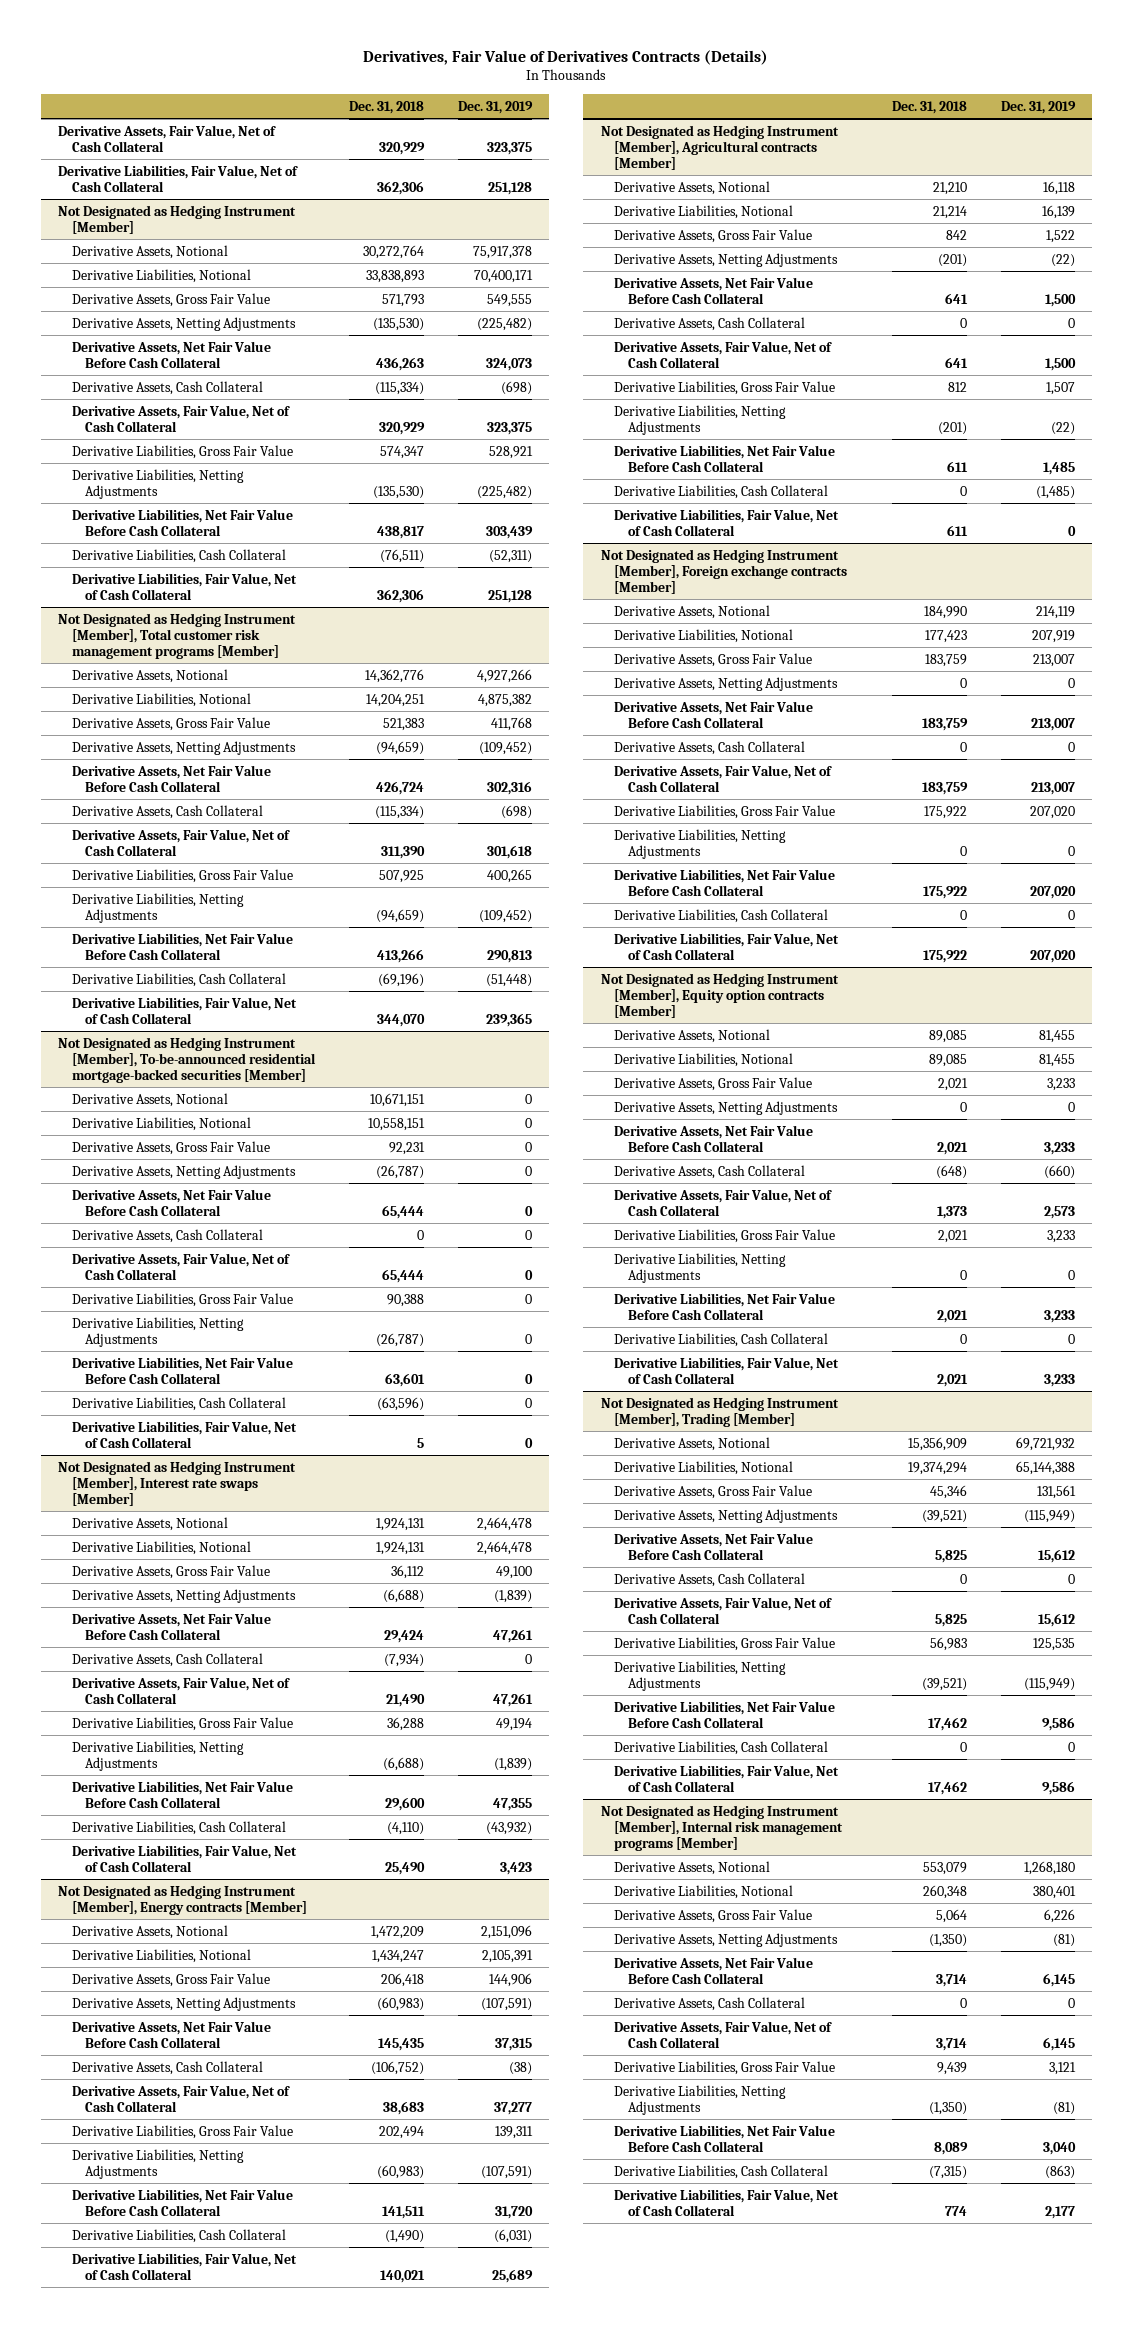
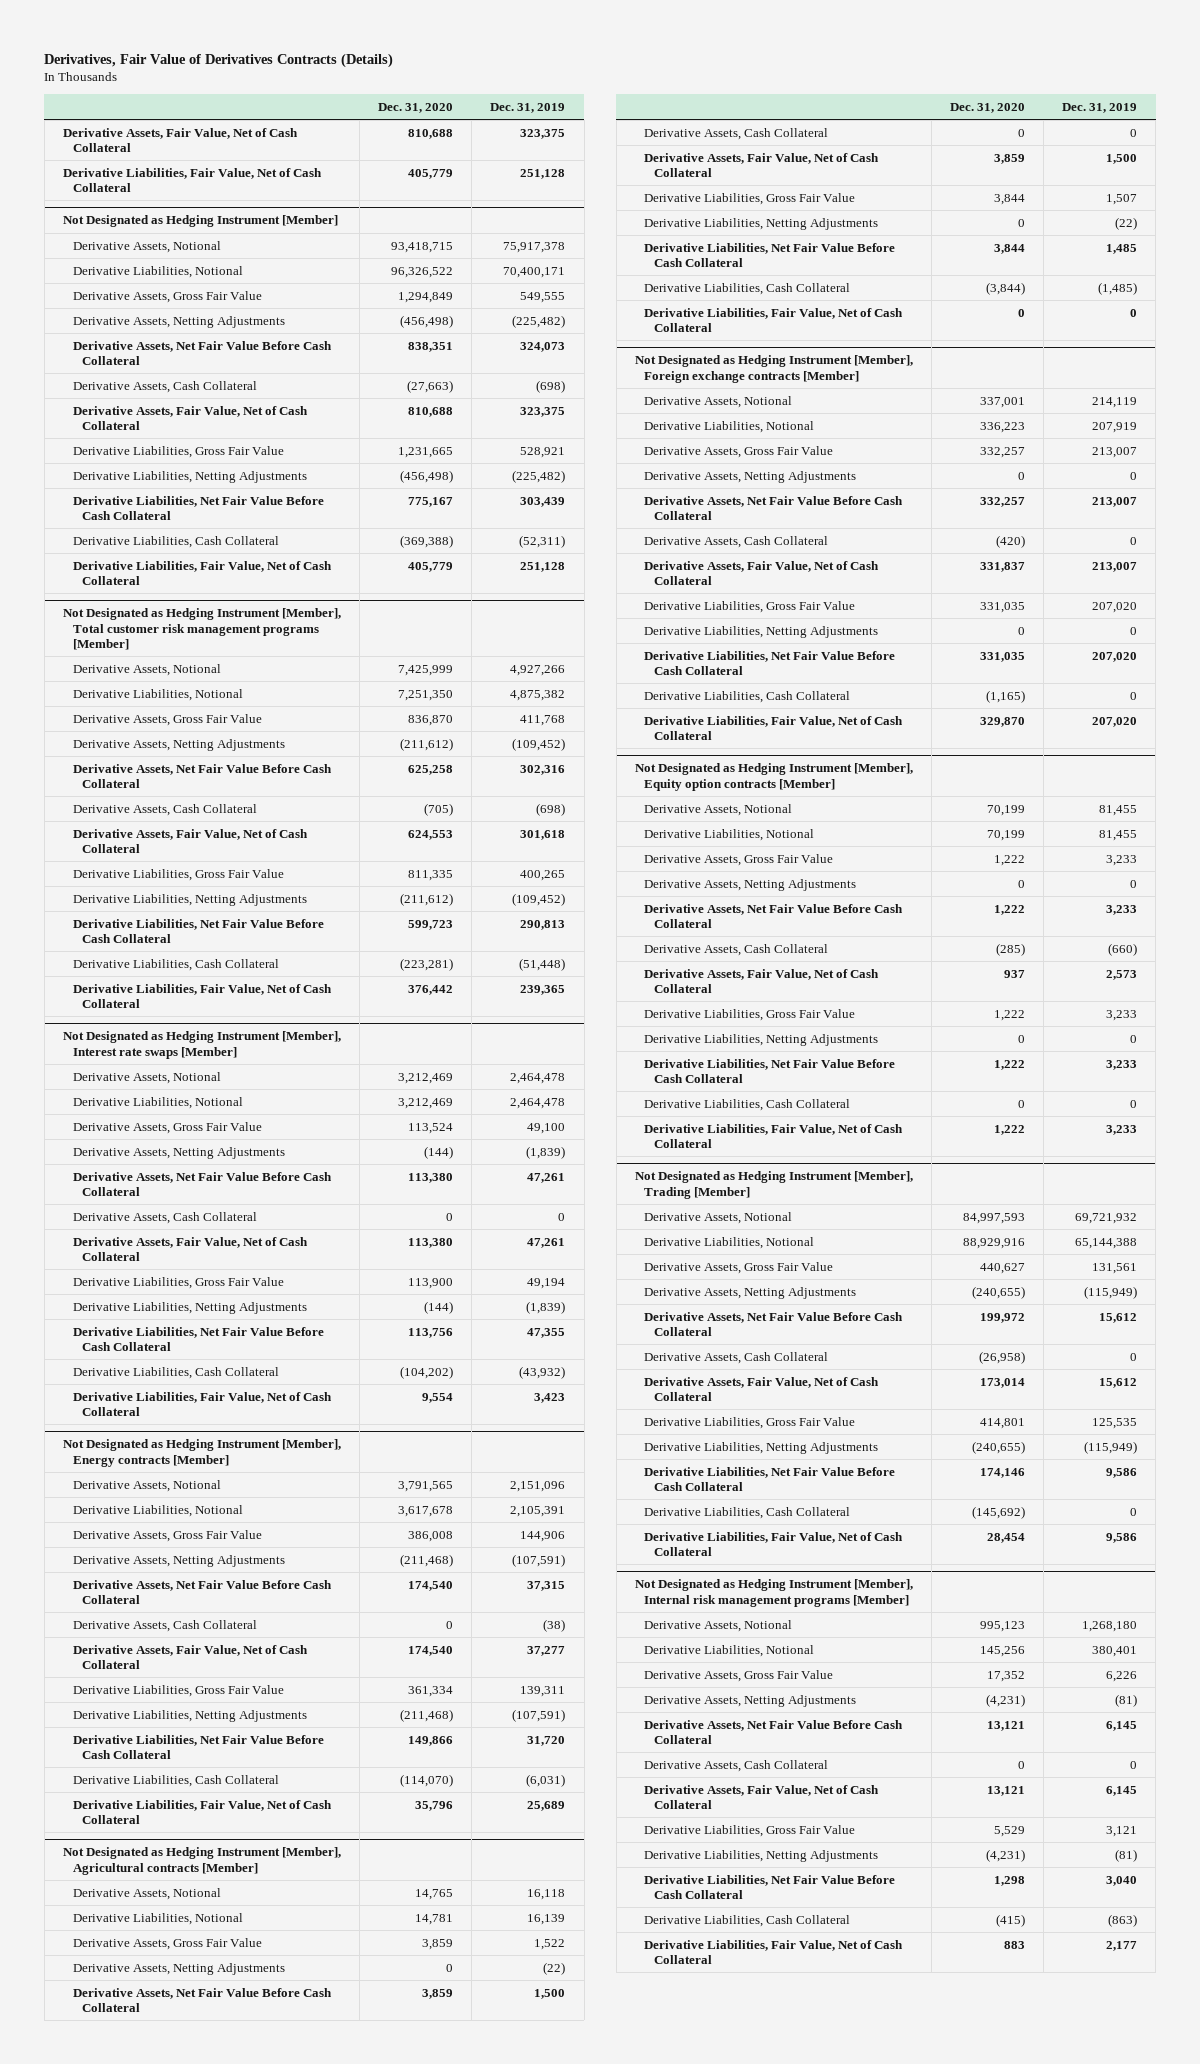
[348,100,424,114] Dec. 31, 2018 -> none
none -> [378,102,454,113] Dec. 31, 2020
[57,1036,316,1083] Not Designated as Hedging Instrument [Member], To-be-announced residential mortgage-backed securities [Member] -> none
[71,1092,228,1107] Derivative Assets, Notional -> none
[71,1116,251,1131] Derivative Liabilities, Notional -> none
[71,1140,270,1155] Derivative Assets, Gross Fair Value -> none
[71,1164,296,1179] Derivative Assets, Netting Adjustments -> none
[71,1188,271,1216] Derivative Assets, Net Fair Value Before Cash Collateral -> none
[71,1228,263,1243] Derivative Assets, Cash Collateral -> none
[71,1252,290,1280] Derivative Assets, Fair Value, Net of Cash Collateral -> none
[71,1292,293,1307] Derivative Liabilities, Gross Fair Value -> none
[71,1316,244,1347] Derivative Liabilities, Netting Adjustments -> none
[71,1356,293,1384] Derivative Liabilities, Net Fair Value Before Cash Collateral -> none
[71,1396,286,1411] Derivative Liabilities, Cash Collateral -> none
[71,1420,297,1448] Derivative Liabilities, Fair Value, Net of Cash Collateral -> none

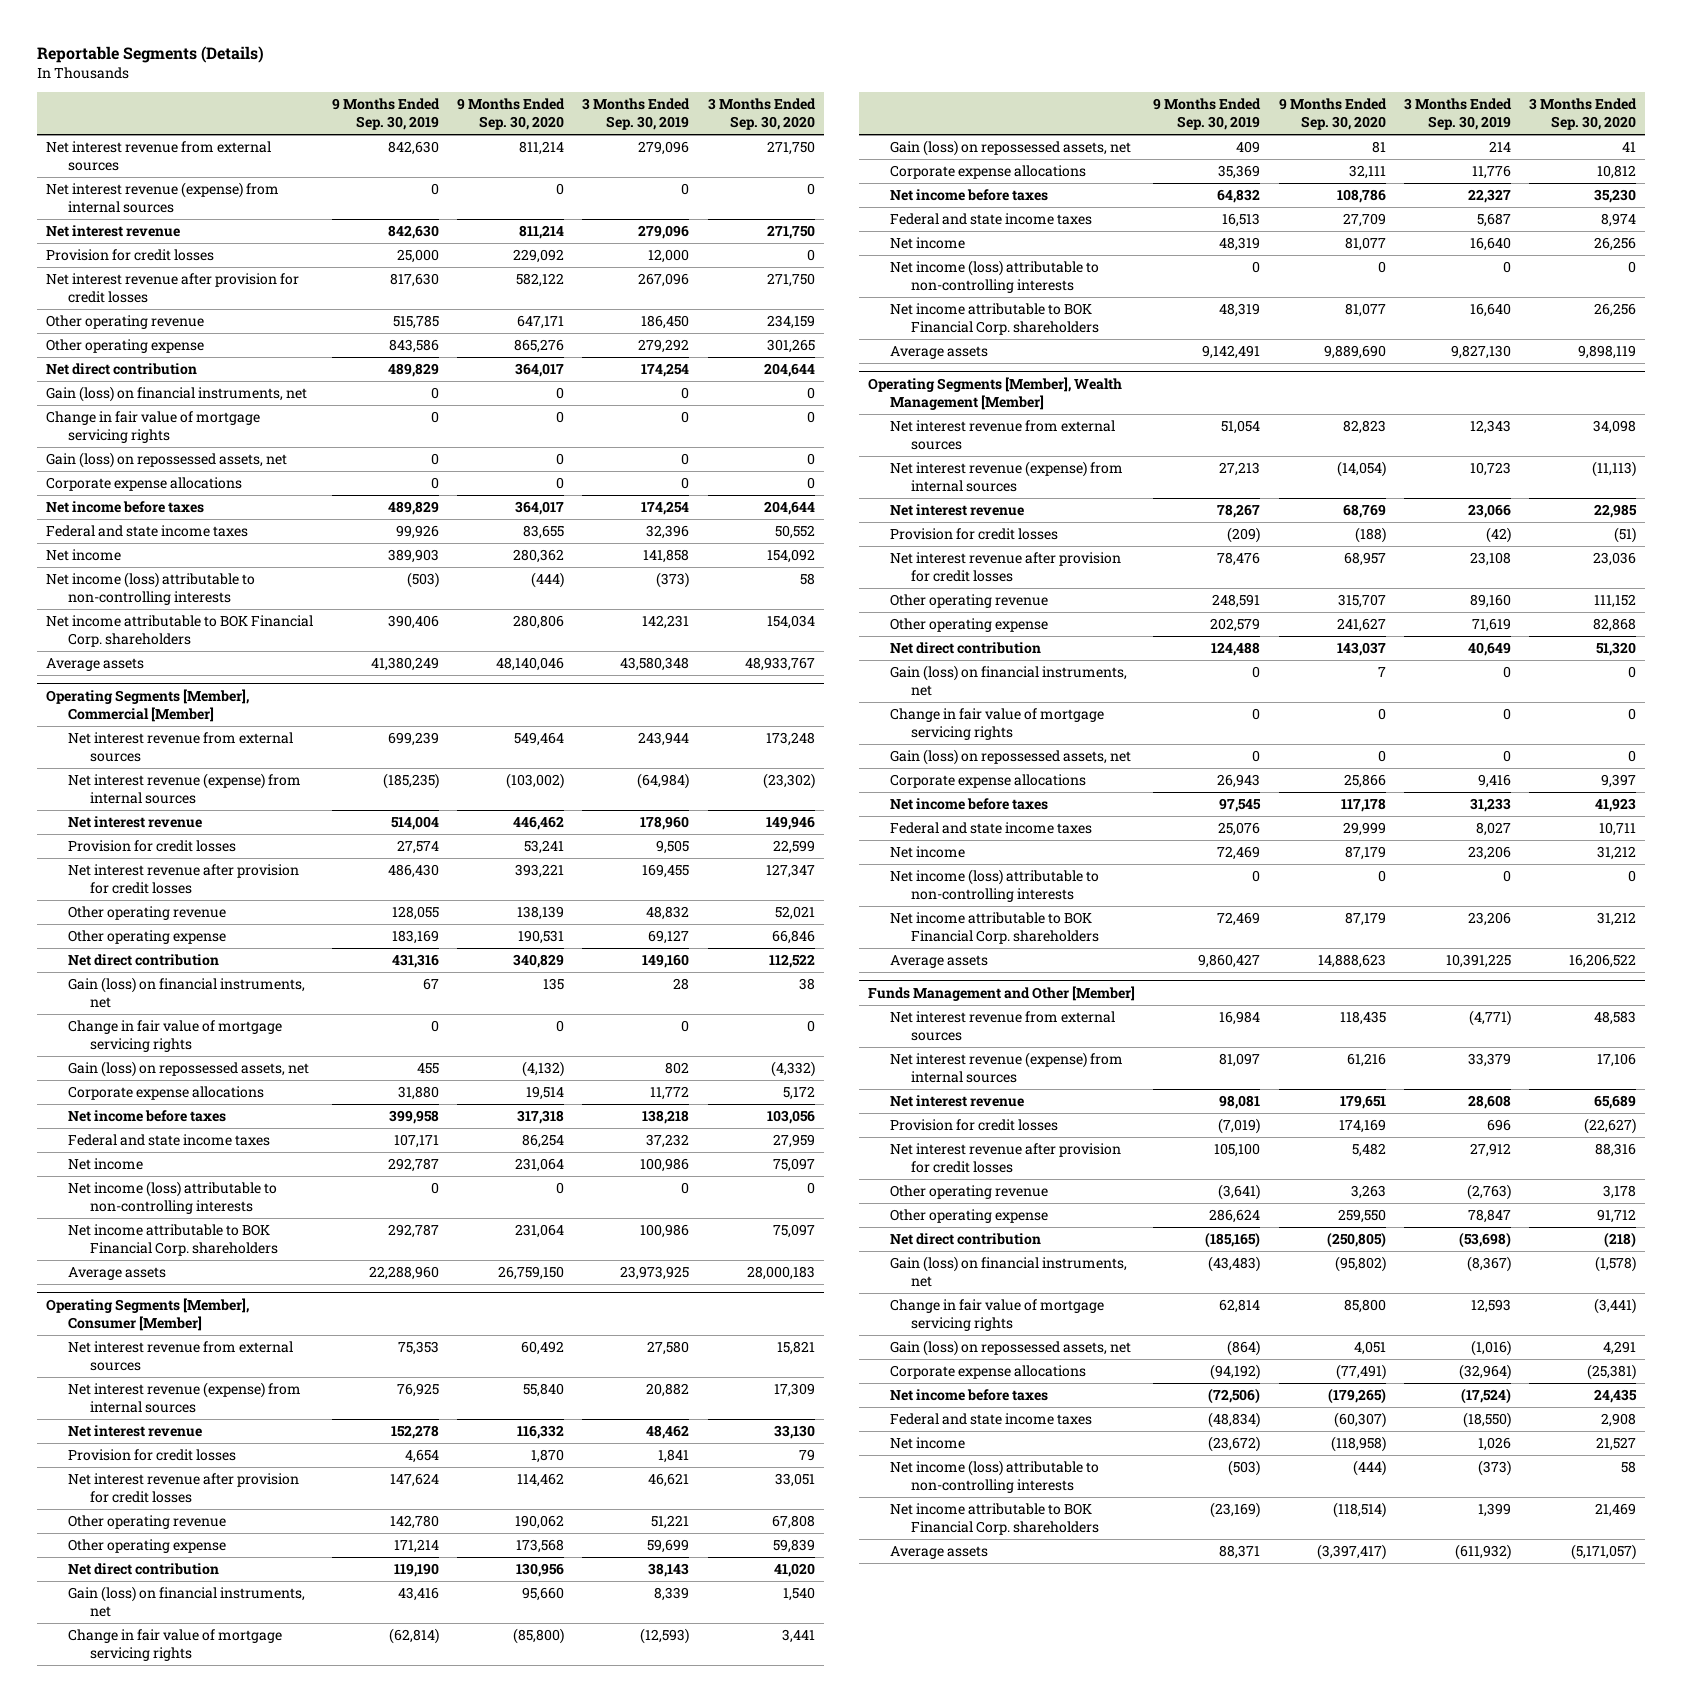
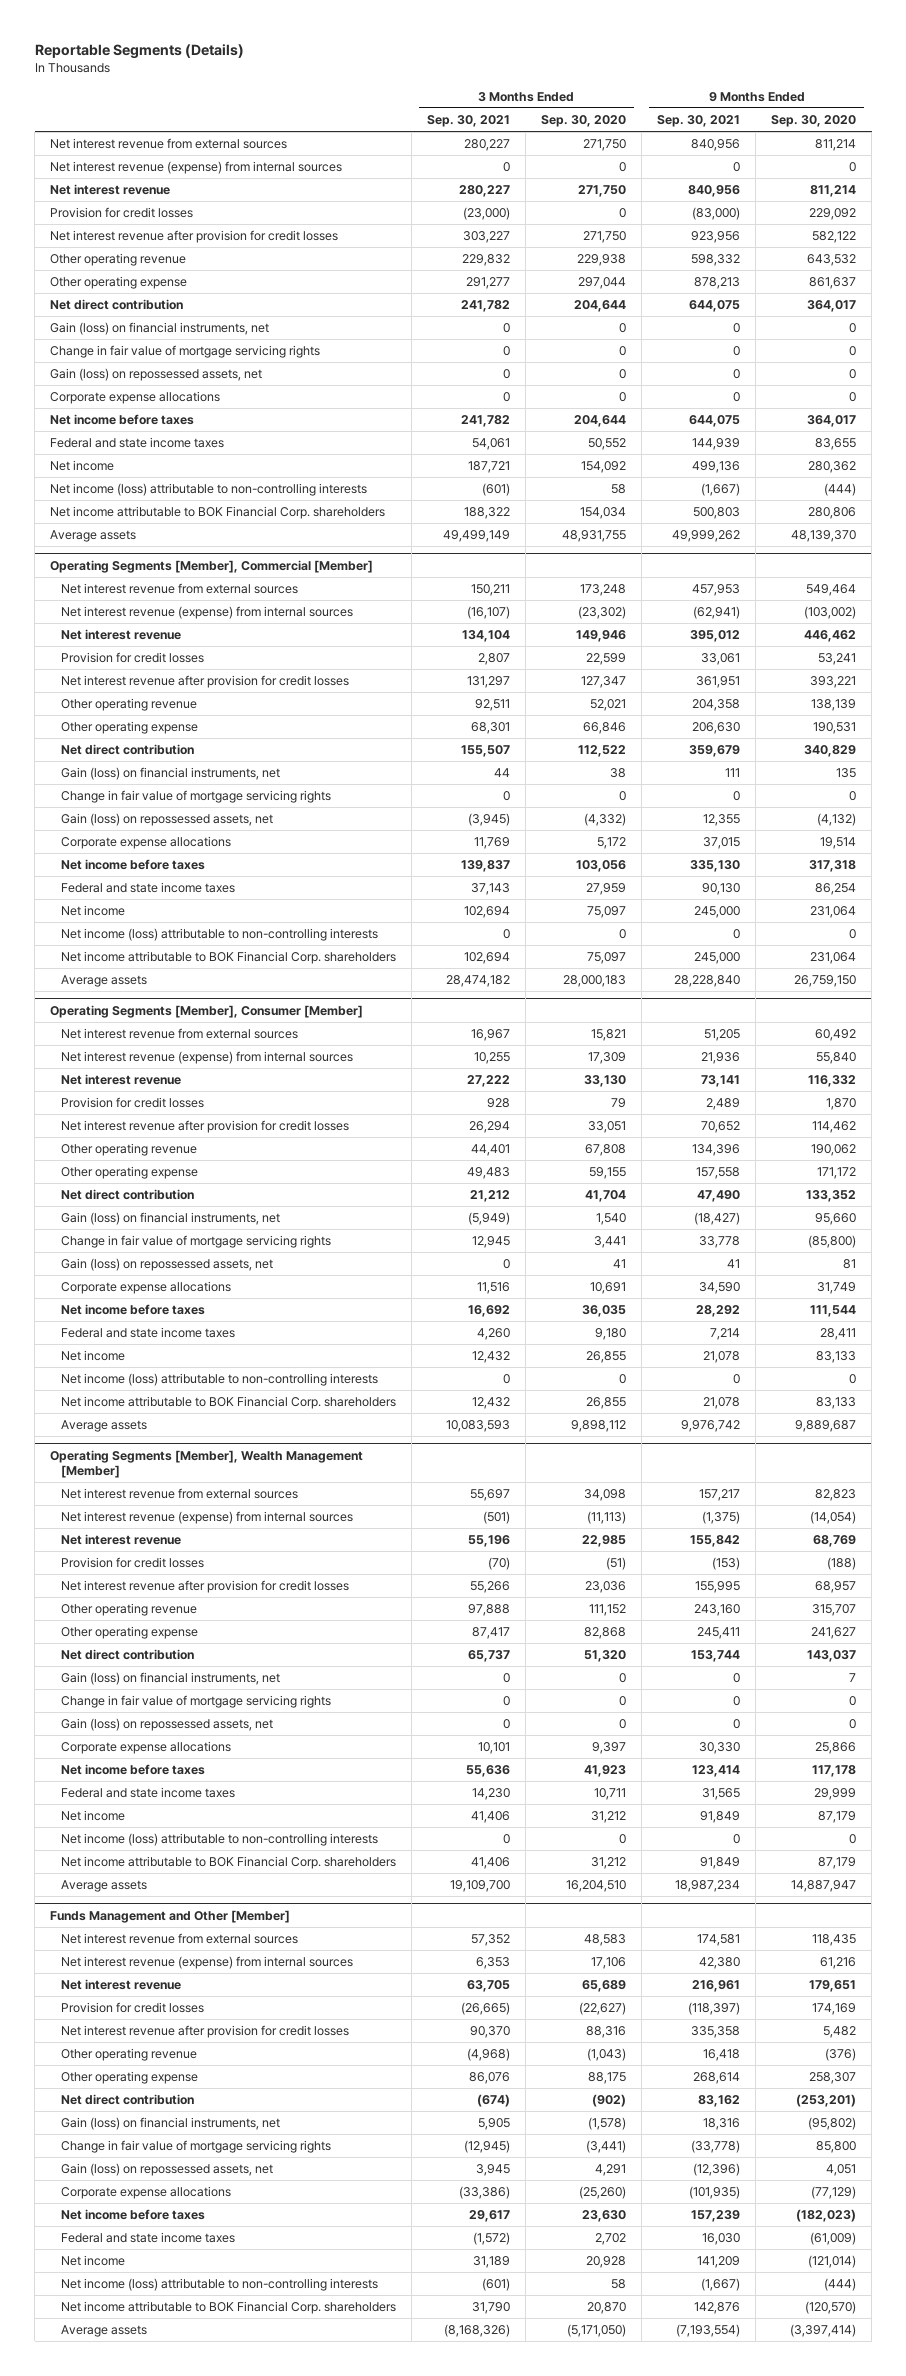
[331,98,440,130] 9 Months Ended Sep. 30, 2019 -> none
[582,98,691,130] 3 Months Ended Sep. 30, 2019 -> none
none -> [426,115,510,128] Sep. 30, 2021
none -> [656,115,740,128] Sep. 30, 2021
[516,315,564,330] 647,171 -> [807,254,857,267] 643,532
[766,315,815,330] 234,159 -> [576,254,626,267] 229,938
[513,339,564,354] 865,276 -> [809,277,857,290] 861,637
[766,339,815,354] 301,265 -> [577,277,626,290] 297,044
[495,657,564,672] 48,140,046 -> [791,530,857,543] 48,139,370
[744,657,815,672] 48,933,767 -> [561,530,626,543] 48,931,755
[515,1539,564,1554] 173,568 -> [817,1167,857,1180] 171,172
[772,1539,815,1554] 59,839 -> [588,1167,626,1180] 59,155
[515,1563,564,1578] 130,956 -> [806,1190,857,1203] 133,352
[773,1563,815,1578] 41,020 -> [584,1190,626,1203] 41,704
[1348,165,1386,180] 32,111 -> [817,1282,857,1295] 31,749
[1597,165,1637,180] 10,812 -> [589,1282,626,1295] 10,691
[1336,189,1386,204] 108,786 -> [810,1305,857,1318] 111,544
[1594,189,1637,204] 35,230 -> [581,1305,626,1318] 36,035
[1342,213,1386,228] 27,709 -> [820,1328,857,1341] 28,411
[1601,213,1637,228] 8,974 -> [594,1328,626,1341] 9,180
[1344,237,1386,252] 81,077 -> [816,1351,857,1364] 83,133
[1594,237,1637,252] 26,256 -> [585,1351,626,1364] 26,855
[1344,303,1386,318] 81,077 -> [816,1397,857,1410] 83,133
[1594,303,1637,318] 26,256 -> [585,1397,626,1410] 26,855
[1323,345,1386,360] 9,889,690 -> [795,1420,857,1433] 9,889,687
[1578,345,1637,360] 9,898,119 -> [570,1420,626,1433] 9,898,112
[1317,954,1386,969] 14,888,623 -> [791,1880,857,1893] 14,887,947
[1569,954,1637,969] 16,206,522 -> [565,1880,626,1893] 16,204,510
[1350,1185,1386,1200] 3,263 -> [825,2048,857,2062] (376)
[1603,1185,1637,1200] 3,178 -> [586,2048,626,2062] (1,043)
[1337,1209,1386,1224] 259,550 -> [809,2072,857,2085] 258,307
[1597,1209,1637,1224] 91,712 -> [587,2072,626,2085] 88,175
[1326,1232,1386,1249] (250,805) -> [796,2094,857,2108] (253,201)
[1604,1232,1637,1249] (218) -> [591,2094,626,2108] (902)
[1335,1364,1386,1381] (77,491) -> [811,2186,857,2200] (77,129)
[1587,1364,1637,1381] (25,381) -> [578,2186,626,2200] (25,260)
[1327,1388,1386,1405] (179,265) -> [796,2209,857,2223] (182,023)
[1594,1389,1638,1404] 24,435 -> [581,2210,626,2223] 23,630
[1333,1412,1386,1429] (60,307) -> [810,2232,857,2246] (61,009)
[1601,1413,1637,1428] 2,908 -> [594,2233,626,2246] 2,702
[1330,1436,1386,1453] (118,958) -> [808,2255,857,2269] (121,014)
[1596,1437,1637,1452] 21,527 -> [585,2256,626,2269] 20,928
[1332,1502,1386,1519] (118,514) -> [805,2301,857,2315] (120,570)
[1595,1503,1637,1518] 21,469 -> [586,2302,626,2315] 20,870
[1316,1544,1386,1561] (3,397,417) -> [790,2324,857,2338] (3,397,414)
[1571,1544,1637,1561] (5,171,057) -> [566,2324,626,2338] (5,171,050)

